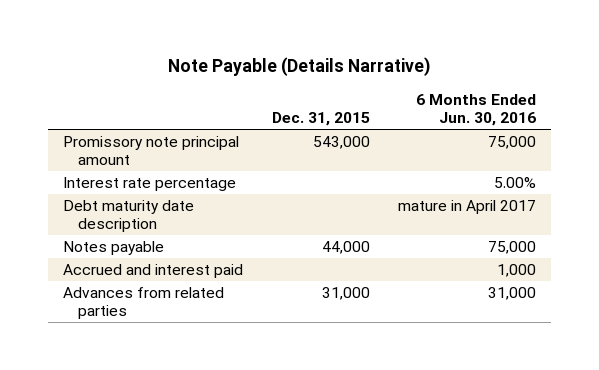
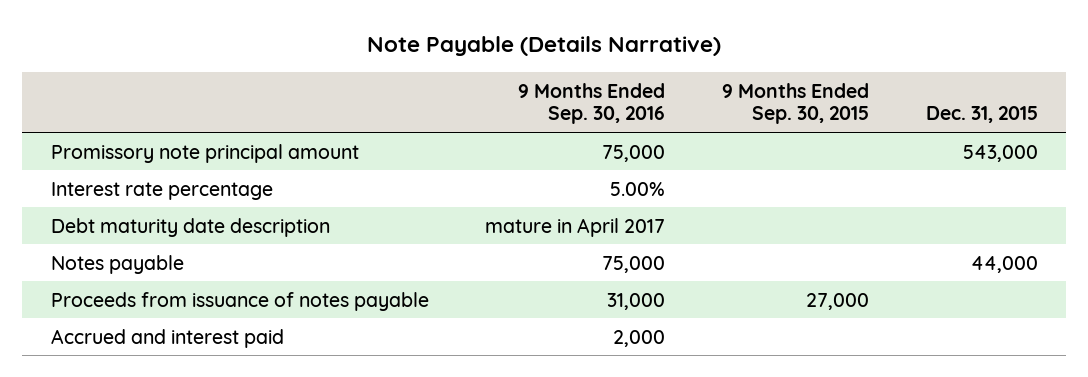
[416,93,537,127] 6 Months Ended Jun. 30, 2016 -> none
none -> [518,82,666,125] 9 Months Ended Sep. 30, 2016
none -> [722,82,870,125] 9 Months Ended Sep. 30, 2015
none -> [50,291,429,311] Proceeds from issuance of notes payable
[62,287,224,320] Advances from related parties -> none

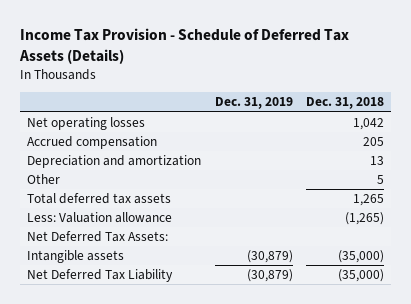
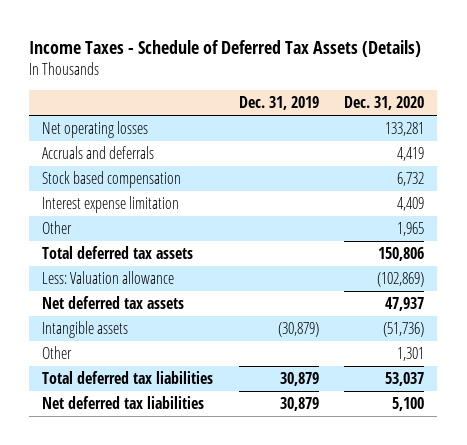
[18,28,349,65] Income Tax Provision - Schedule of Deferred Tax Assets (Details) -> [29,39,422,57] Income Taxes - Schedule of Deferred Tax Assets (Details)
[306,97,385,110] Dec. 31, 2018 -> none
none -> [344,96,425,111] Dec. 31, 2020
[26,155,201,169] Depreciation and amortization -> none
[26,136,157,150] Accrued compensation -> [42,146,155,160] Accruals and deferrals
none -> [42,171,182,189] Stock based compensation
none -> [42,196,180,214] Interest expense limitation
[26,231,168,243] Net Deferred Tax Assets: -> [42,296,185,310] Net deferred tax assets
none -> [42,346,73,360] Other
[26,269,173,283] Net Deferred Tax Liability -> [42,371,214,385] Total deferred tax liabilities
[246,269,293,283] (30,879) -> [279,372,319,387] 30,879
none -> [42,396,205,410] Net deferred tax liabilities

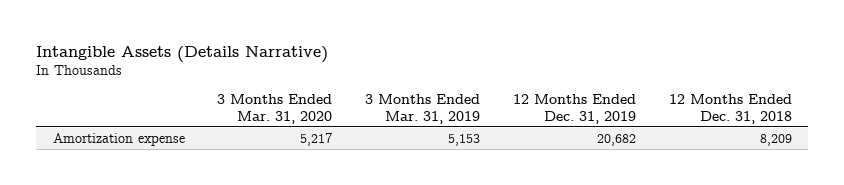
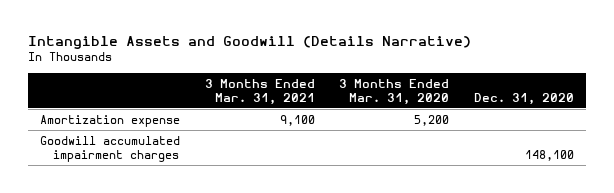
[36,46,329,64] Intangible Assets (Details Narrative) -> [28,35,472,49] Intangible Assets and Goodwill (Details Narrative)
[365,94,481,124] 3 Months Ended Mar. 31, 2019 -> none
[512,94,636,124] 12 Months Ended Dec. 31, 2019 -> none
[668,94,792,124] 12 Months Ended Dec. 31, 2018 -> none
none -> [204,78,315,105] 3 Months Ended Mar. 31, 2021
none -> [473,92,574,105] Dec. 31, 2020
[300,133,333,147] 5,217 -> [414,115,450,127] 5,200
none -> [40,136,181,162] Goodwill accumulated impairment charges

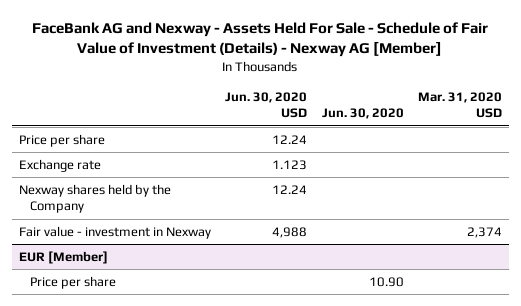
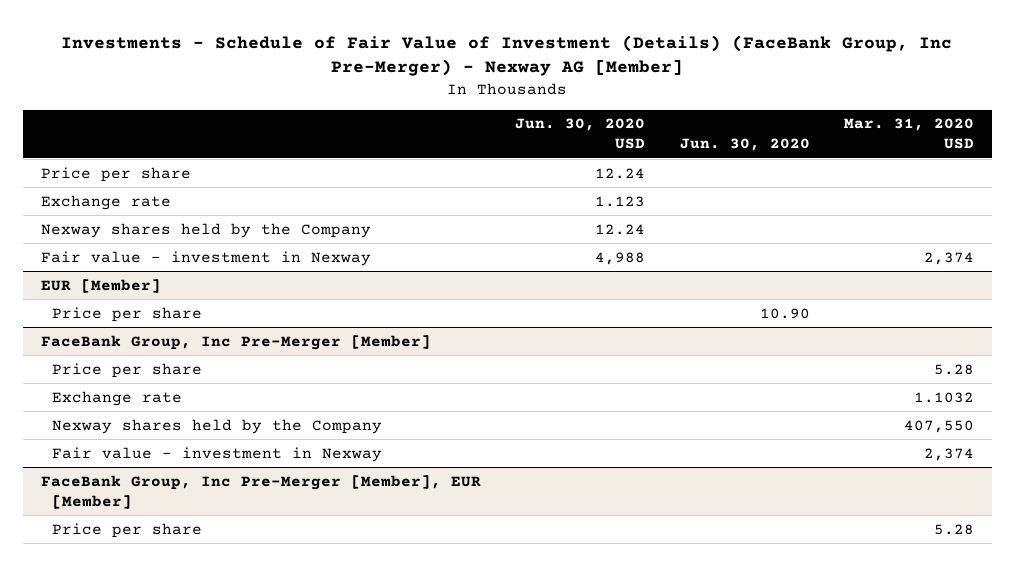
[32,21,489,58] FaceBank AG and Nexway - Assets Held For Sale - Schedule of Fair Value of Investment (Details) - Nexway AG [Member] -> [61,34,953,77] Investments - Schedule of Fair Value of Investment (Details) (FaceBank Group, Inc Pre-Merger) - Nexway AG [Member]
none -> [40,334,431,350] FaceBank Group, Inc Pre-Merger [Member]
none -> [51,362,202,378] Price per share
none -> [51,390,182,406] Exchange rate
none -> [51,418,382,434] Nexway shares held by the Company
none -> [51,446,382,462] Fair value - investment in Nexway
none -> [40,474,481,509] FaceBank Group, Inc Pre-Merger [Member], EUR [Member]
none -> [51,522,202,538] Price per share

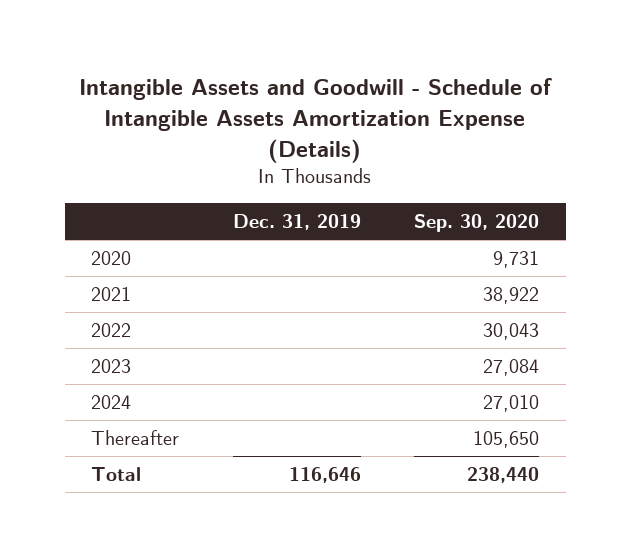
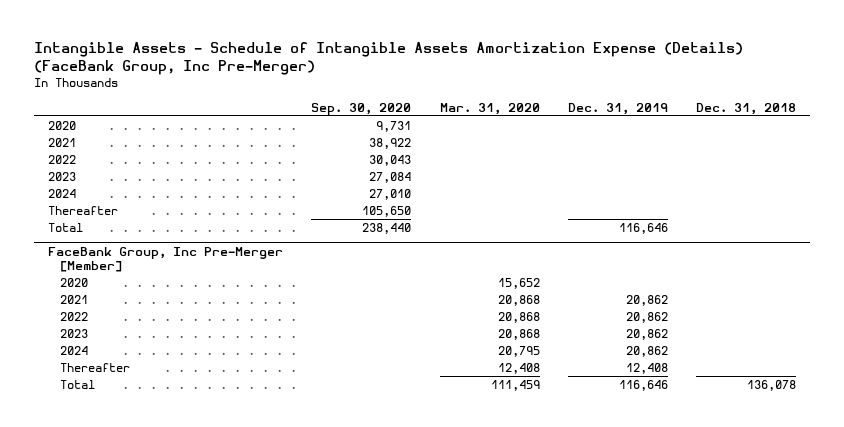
[79,78,553,163] Intangible Assets and Goodwill - Schedule of Intangible Assets Amortization Expense (Details) -> [34,41,744,75] Intangible Assets - Schedule of Intangible Assets Amortization Expense (Details) (FaceBank Group, Inc Pre-Merger)
none -> [439,102,540,115] Mar. 31, 2020
none -> [696,102,797,115] Dec. 31, 2018
none -> [48,246,284,272] FaceBank Group, Inc Pre-Merger [Member]
none -> [60,277,89,287] 2020
none -> [60,294,89,304] 2021
none -> [60,311,89,321] 2022
none -> [60,328,89,338] 2023
none -> [60,345,89,355] 2024
none -> [60,362,131,372] Thereafter
none -> [60,379,96,389] Total

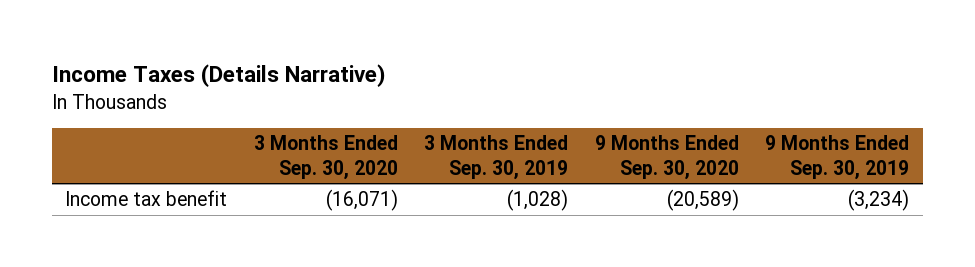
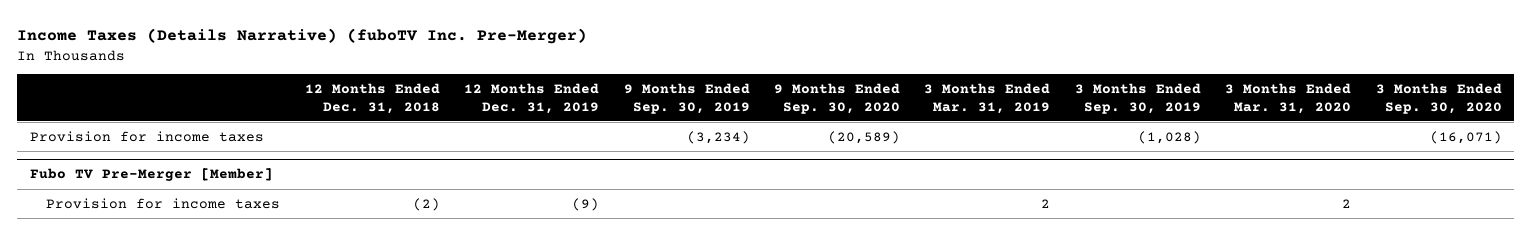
[52,64,386,88] Income Taxes (Details Narrative) -> [17,28,588,45] Income Taxes (Details Narrative) (fuboTV Inc. Pre-Merger)
none -> [304,82,440,114] 12 Months Ended Dec. 31, 2018
none -> [464,82,600,114] 12 Months Ended Dec. 31, 2019
none -> [924,82,1051,114] 3 Months Ended Mar. 31, 2019
none -> [1225,82,1352,114] 3 Months Ended Mar. 31, 2020
[65,190,228,207] Income tax benefit -> [29,130,264,142] Provision for income taxes
none -> [29,168,273,182] Fubo TV Pre-Merger [Member]
none -> [46,197,281,209] Provision for income taxes

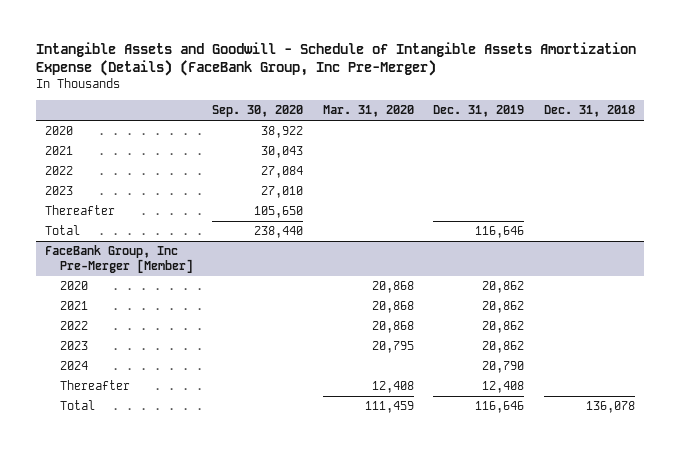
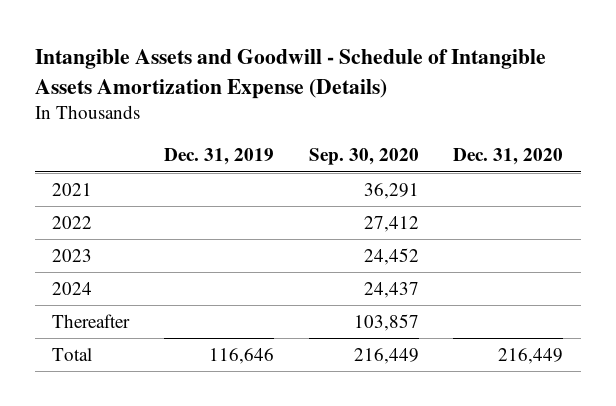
[35,41,636,77] Intangible Assets and Goodwill - Schedule of Intangible Assets Amortization Expense (Details) (FaceBank Group, Inc Pre-Merger) -> [35,49,547,99] Intangible Assets and Goodwill - Schedule of Intangible Assets Amortization Expense (Details)
[322,105,414,118] Mar. 31, 2020 -> none
[543,105,635,118] Dec. 31, 2018 -> none
none -> [453,148,564,166] Dec. 31, 2020
[45,126,74,136] 2020 -> none
[45,245,193,273] FaceBank Group, Inc Pre-Merger [Member] -> none
[59,281,88,291] 2020 -> none
[59,301,88,311] 2021 -> none
[59,321,88,331] 2022 -> none
[59,341,88,351] 2023 -> none
[59,361,88,371] 2024 -> none
[59,380,130,391] Thereafter -> none
[59,400,95,411] Total -> none
[261,146,304,159] 30,043 -> [363,182,419,199] 36,291
[261,166,304,179] 27,084 -> [363,215,419,232] 27,412
[261,186,304,199] 27,010 -> [363,247,419,265] 24,452
none -> [52,281,93,295] 2024
[254,206,304,219] 105,650 -> [353,313,419,331] 103,857
[254,226,304,239] 238,440 -> [353,347,419,364] 216,449

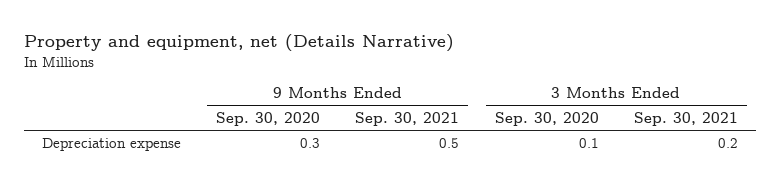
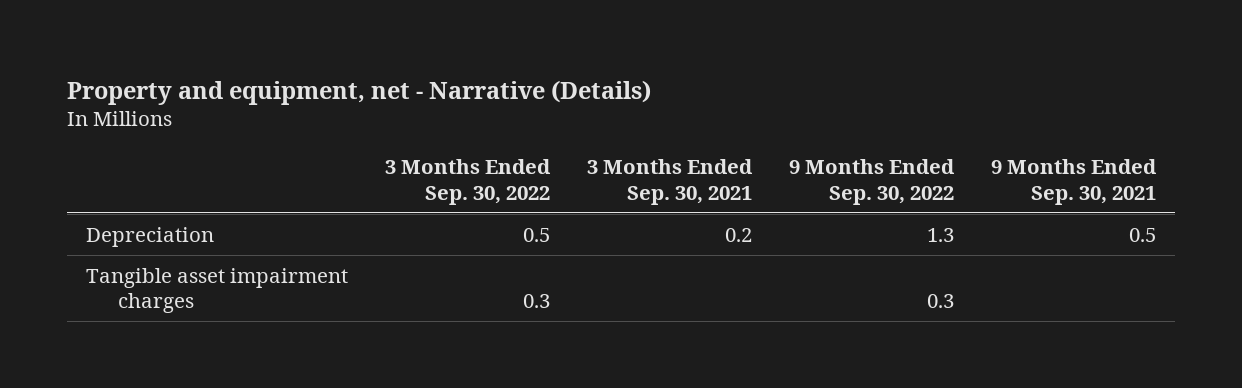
[23,33,454,52] Property and equipment, net (Details Narrative) -> [67,79,652,105] Property and equipment, net - Narrative (Details)
[216,111,321,126] Sep. 30, 2020 -> none
[494,111,599,126] Sep. 30, 2020 -> none
none -> [385,159,552,205] 3 Months Ended Sep. 30, 2022
none -> [789,159,956,205] 9 Months Ended Sep. 30, 2022
[41,138,181,152] Depreciation expense -> [85,226,214,247] Depreciation
none -> [85,267,348,314] Tangible asset impairment charges

